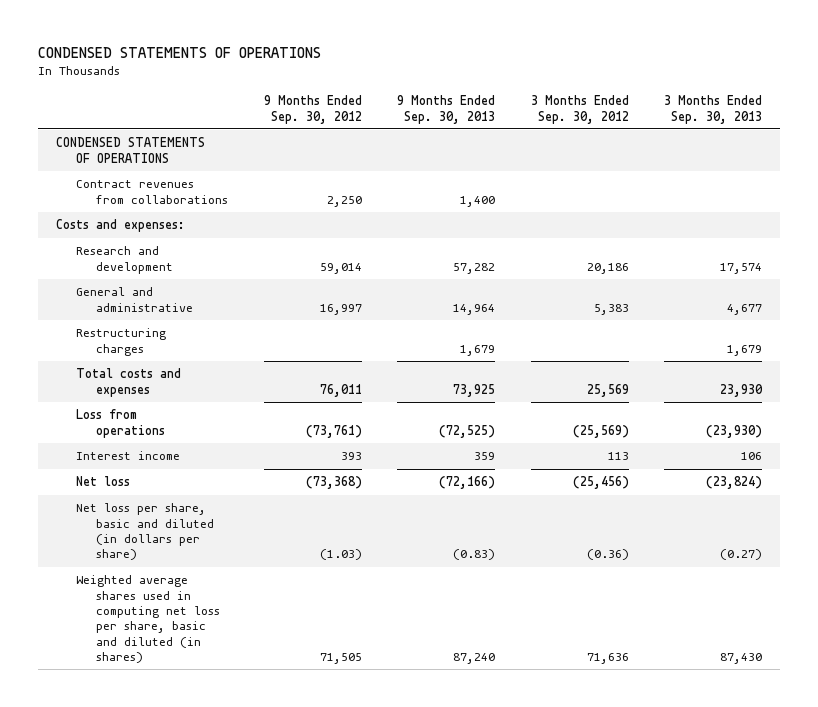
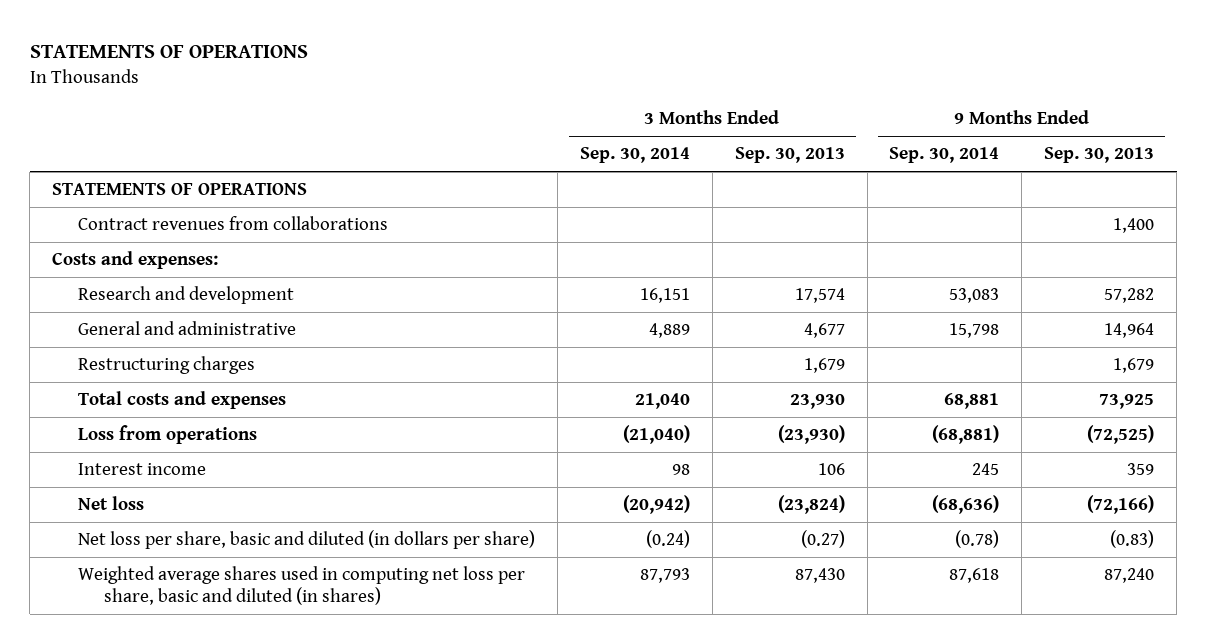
[38,47,322,59] CONDENSED STATEMENTS OF OPERATIONS -> [29,45,308,59] STATEMENTS OF OPERATIONS
[263,95,362,124] 9 Months Ended Sep. 30, 2012 -> none
[530,95,629,124] 3 Months Ended Sep. 30, 2012 -> none
none -> [579,147,690,164] Sep. 30, 2014
none -> [889,147,1000,164] Sep. 30, 2014
[56,137,206,163] CONDENSED STATEMENTS OF OPERATIONS -> [52,183,308,196] STATEMENTS OF OPERATIONS

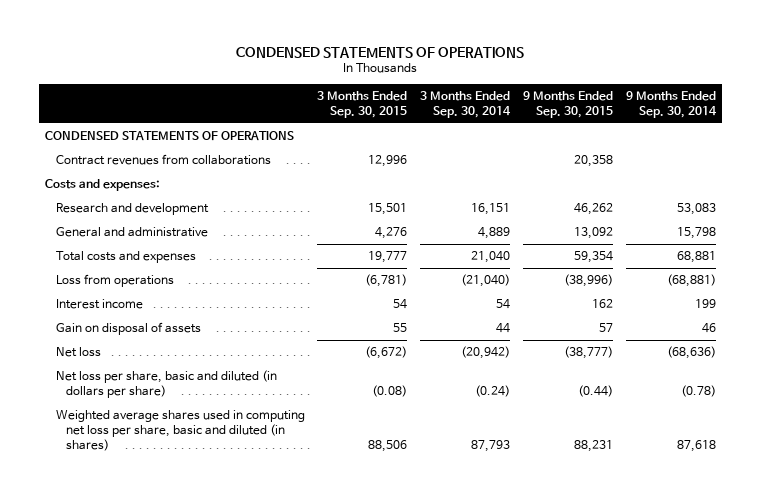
[29,45,308,59] STATEMENTS OF OPERATIONS -> [236,46,525,58] CONDENSED STATEMENTS OF OPERATIONS
[734,147,845,164] Sep. 30, 2013 -> none
[1044,147,1155,164] Sep. 30, 2013 -> none
none -> [317,90,408,118] 3 Months Ended Sep. 30, 2015
none -> [522,90,613,118] 9 Months Ended Sep. 30, 2015
[52,183,308,196] STATEMENTS OF OPERATIONS -> [45,131,295,142] CONDENSED STATEMENTS OF OPERATIONS
[78,356,256,375] Restructuring charges -> none
[671,464,690,476] 98 -> [496,299,511,310] 54
[972,463,1000,476] 245 -> [694,299,716,309] 199
none -> [55,322,201,336] Gain on disposal of assets

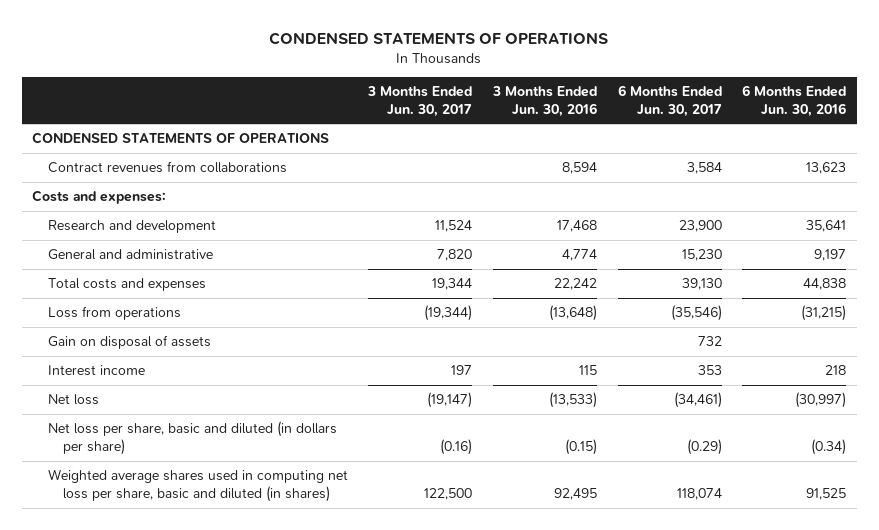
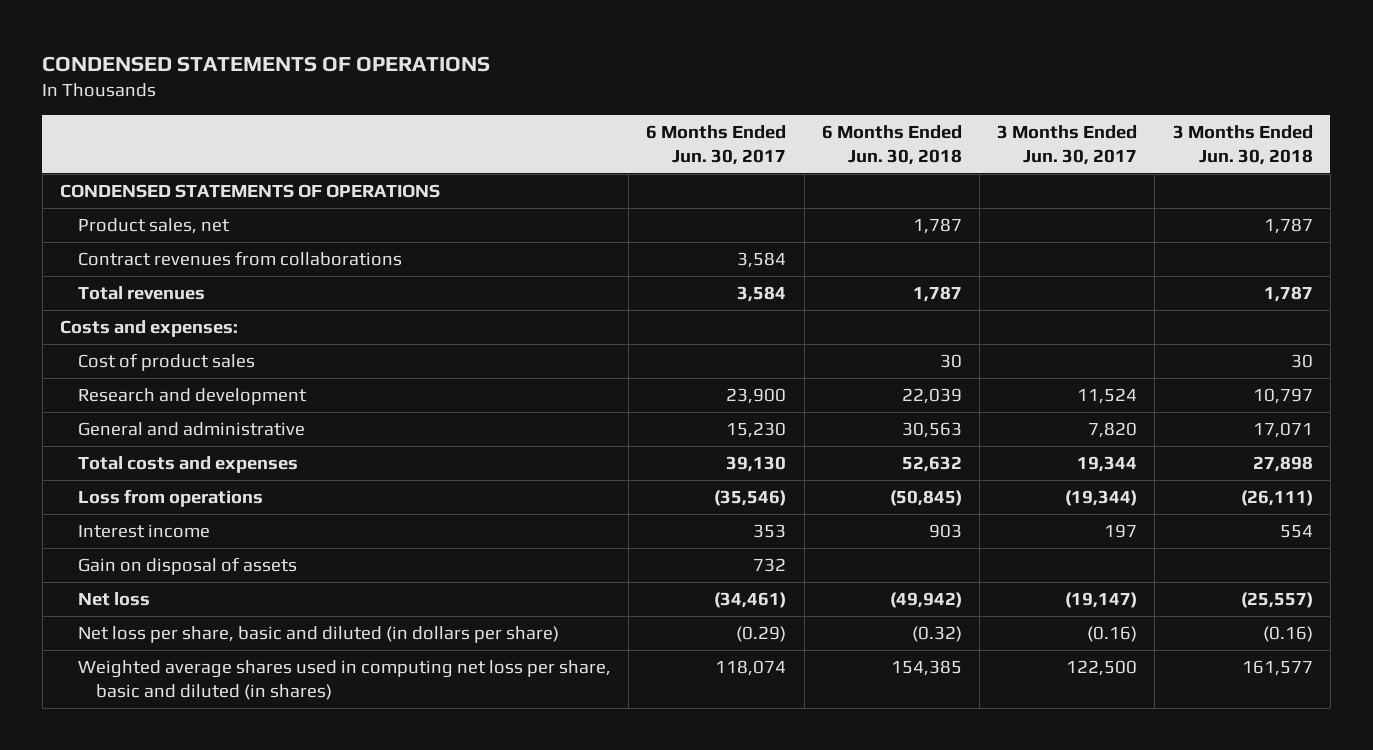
[491,85,597,117] 3 Months Ended Jun. 30, 2016 -> none
[742,84,847,117] 6 Months Ended Jun. 30, 2016 -> none
none -> [821,124,962,165] 6 Months Ended Jun. 30, 2018
none -> [1172,124,1313,165] 3 Months Ended Jun. 30, 2018
none -> [77,218,230,235] Product sales, net
none -> [77,286,205,301] Total revenues
none -> [77,353,255,372] Cost of product sales
[47,335,211,350] Gain on disposal of assets -> [77,557,297,576] Gain on disposal of assets

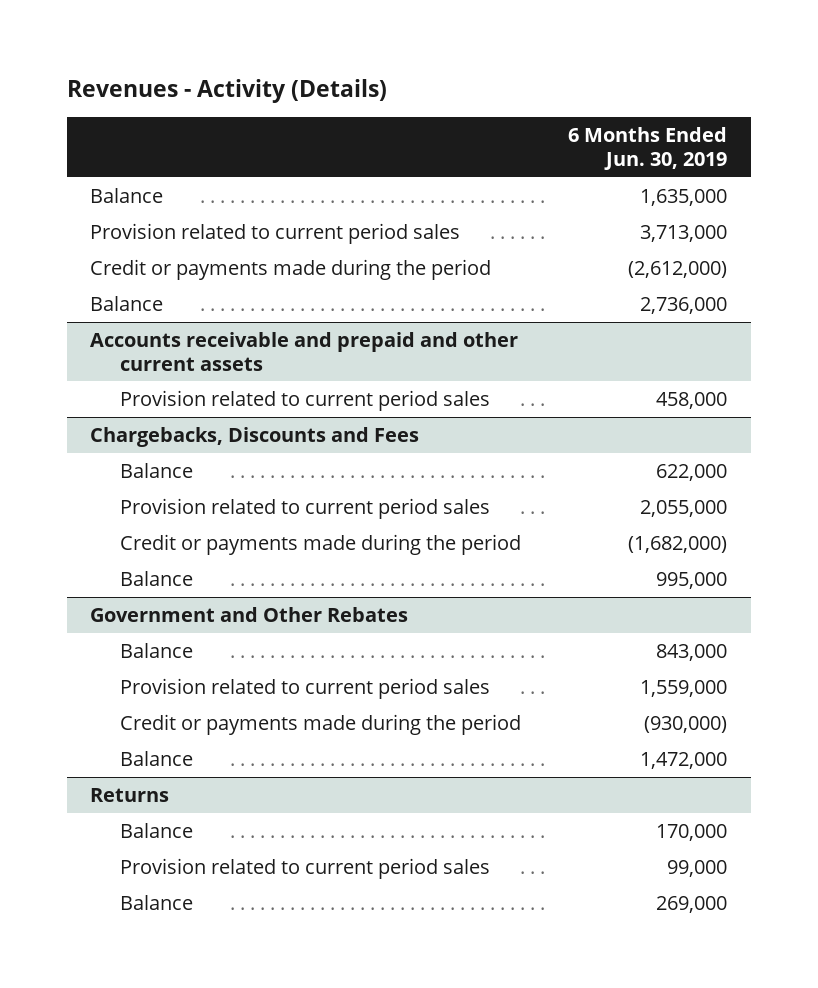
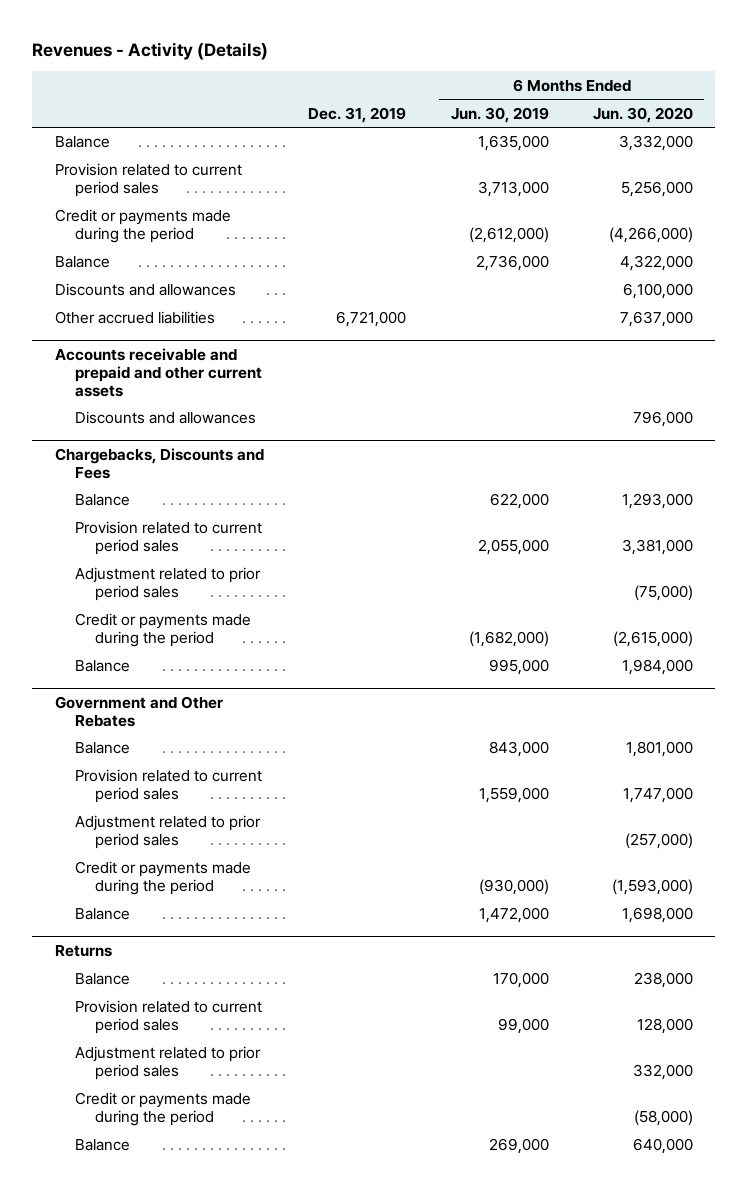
none -> [308,106,407,123] Dec. 31, 2019
none -> [593,106,694,123] Jun. 30, 2020
none -> [54,283,236,297] Discounts and allowances
none -> [54,311,215,325] Other accrued liabilities
[120,389,491,411] Provision related to current period sales -> none
none -> [74,411,256,425] Discounts and allowances
none -> [74,567,261,602] Adjustment related to prior period sales
none -> [74,815,261,850] Adjustment related to prior period sales
none -> [74,1046,261,1081] Adjustment related to prior period sales
none -> [74,1092,251,1127] Credit or payments made during the period

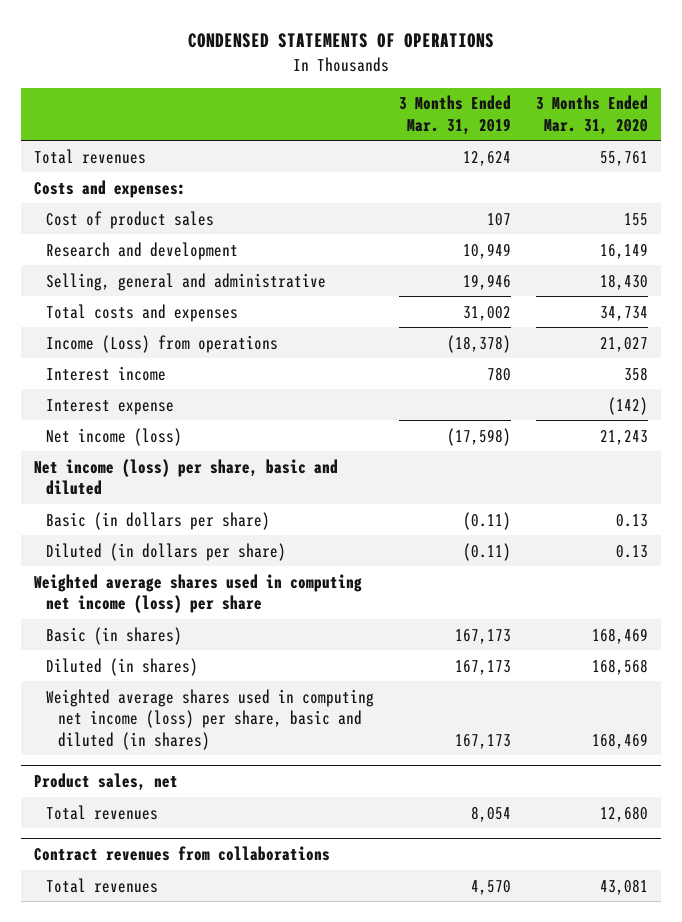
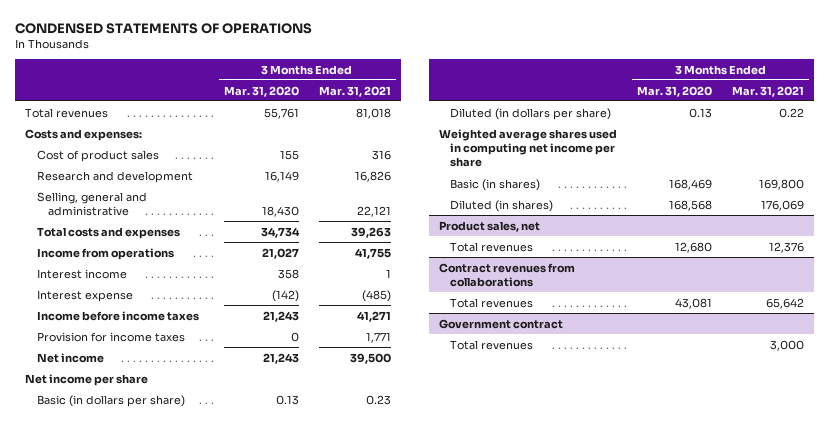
[399,95,512,135] 3 Months Ended Mar. 31, 2019 -> none
none -> [318,85,391,97] Mar. 31, 2021
[45,334,278,353] Income (Loss) from operations -> [36,247,174,260] Income from operations
none -> [36,310,199,321] Income before income taxes
none -> [36,331,185,342] Provision for income taxes
[45,427,182,446] Net income (loss) -> [36,352,104,363] Net income
[33,458,338,496] Net income (loss) per share, basic and diluted -> [25,373,149,386] Net income per share
[33,573,362,614] Weighted average shares used in computing net income (loss) per share -> [438,128,617,168] Weighted average shares used in computing net income per share
[45,688,374,750] Weighted average shares used in computing net income (loss) per share, basic and diluted (in shares) -> none
none -> [438,318,563,329] Government contract
none -> [450,339,534,350] Total revenues

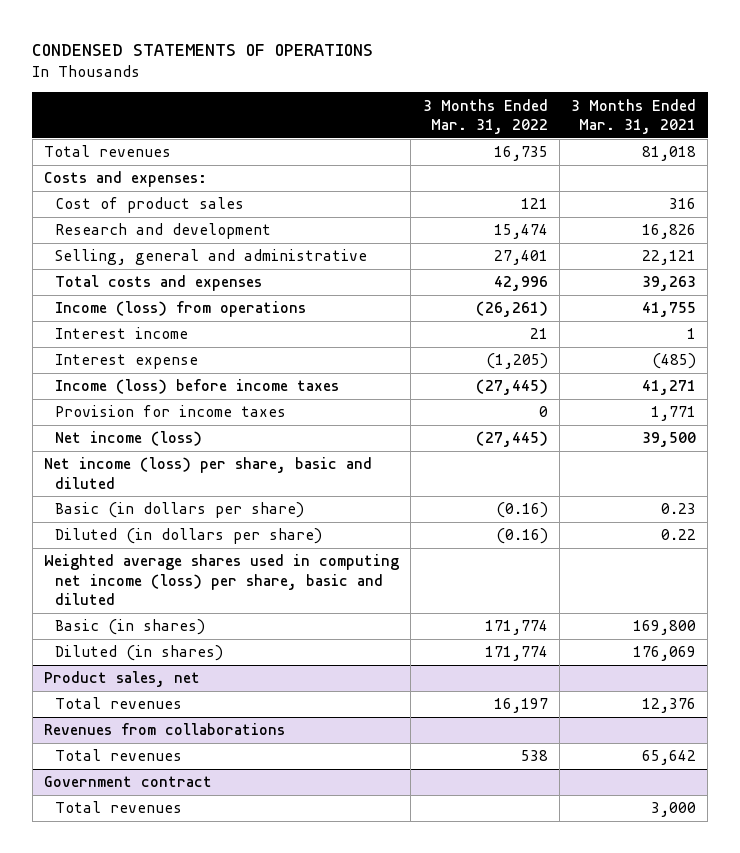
[223,85,299,97] Mar. 31, 2020 -> none
none -> [422,98,548,134] 3 Months Ended Mar. 31, 2022
[36,247,174,260] Income from operations -> [55,301,307,318] Income (loss) from operations
[36,310,199,321] Income before income taxes -> [55,379,340,395] Income (loss) before income taxes
[36,352,104,363] Net income -> [55,431,203,447] Net income (loss)
[25,373,149,386] Net income per share -> [44,457,373,489] Net income (loss) per share, basic and diluted
[438,128,617,168] Weighted average shares used in computing net income per share -> [44,554,400,605] Weighted average shares used in computing net income (loss) per share, basic and diluted
[438,262,575,287] Contract revenues from collaborations -> [44,723,286,736] Revenues from collaborations

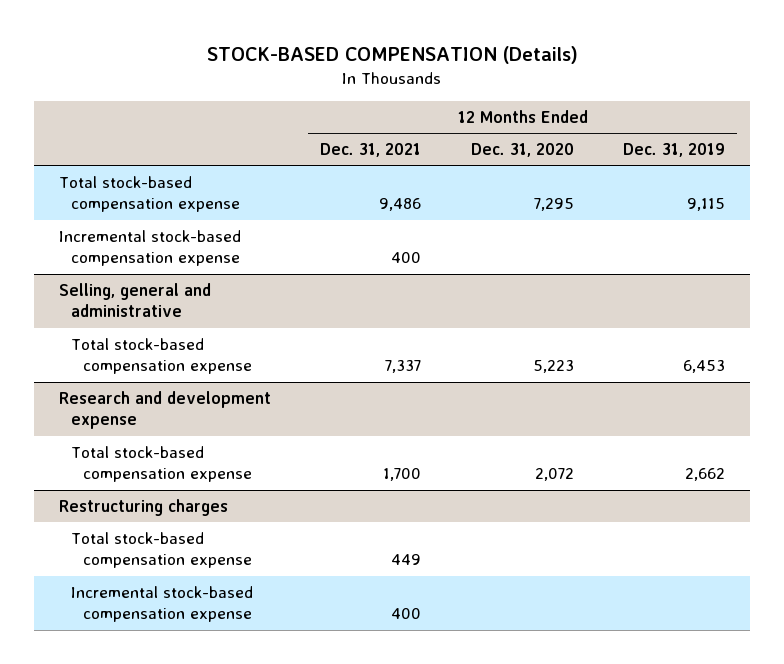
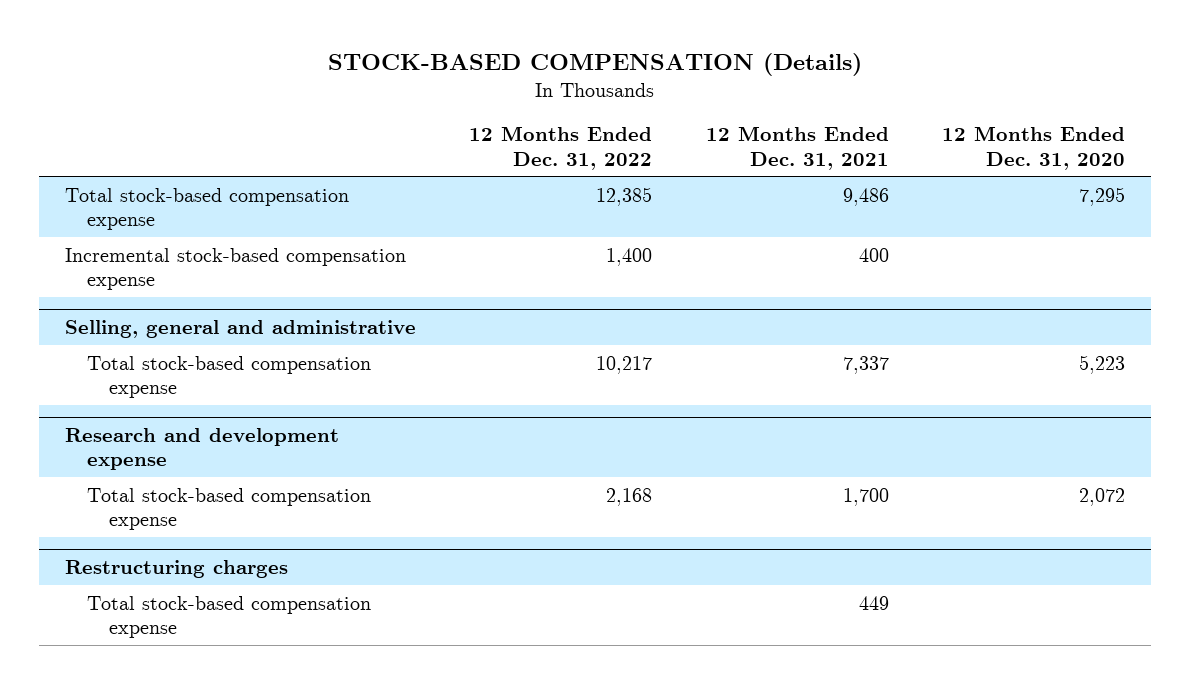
[623,143,726,158] Dec. 31, 2019 -> none
none -> [469,126,653,170] 12 Months Ended Dec. 31, 2022
[70,585,253,623] Incremental stock-based compensation expense -> none

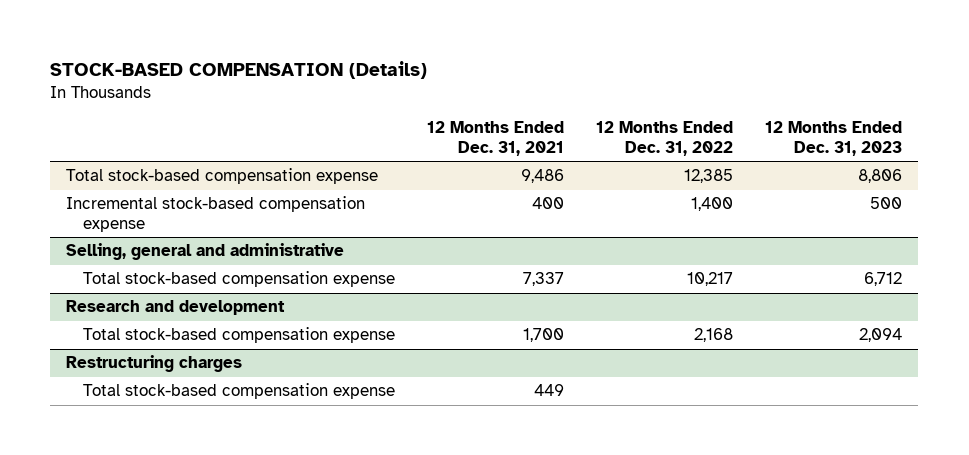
[941,126,1125,170] 12 Months Ended Dec. 31, 2020 -> none
none -> [765,121,903,157] 12 Months Ended Dec. 31, 2023
[65,427,340,471] Research and development expense -> [66,300,286,316] Research and development

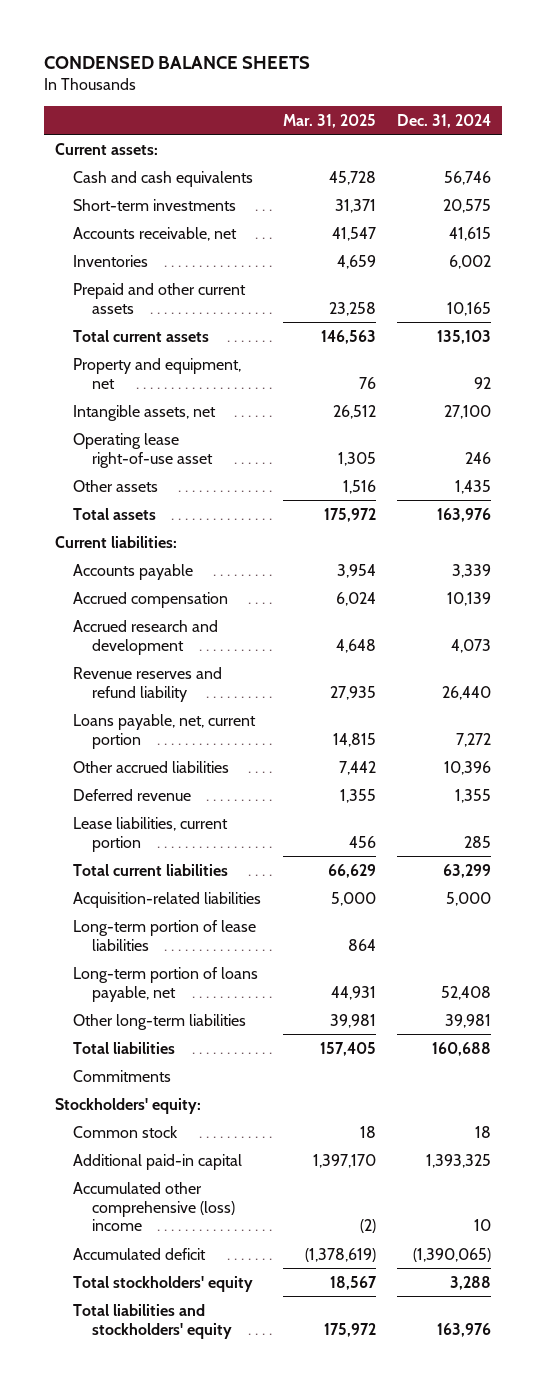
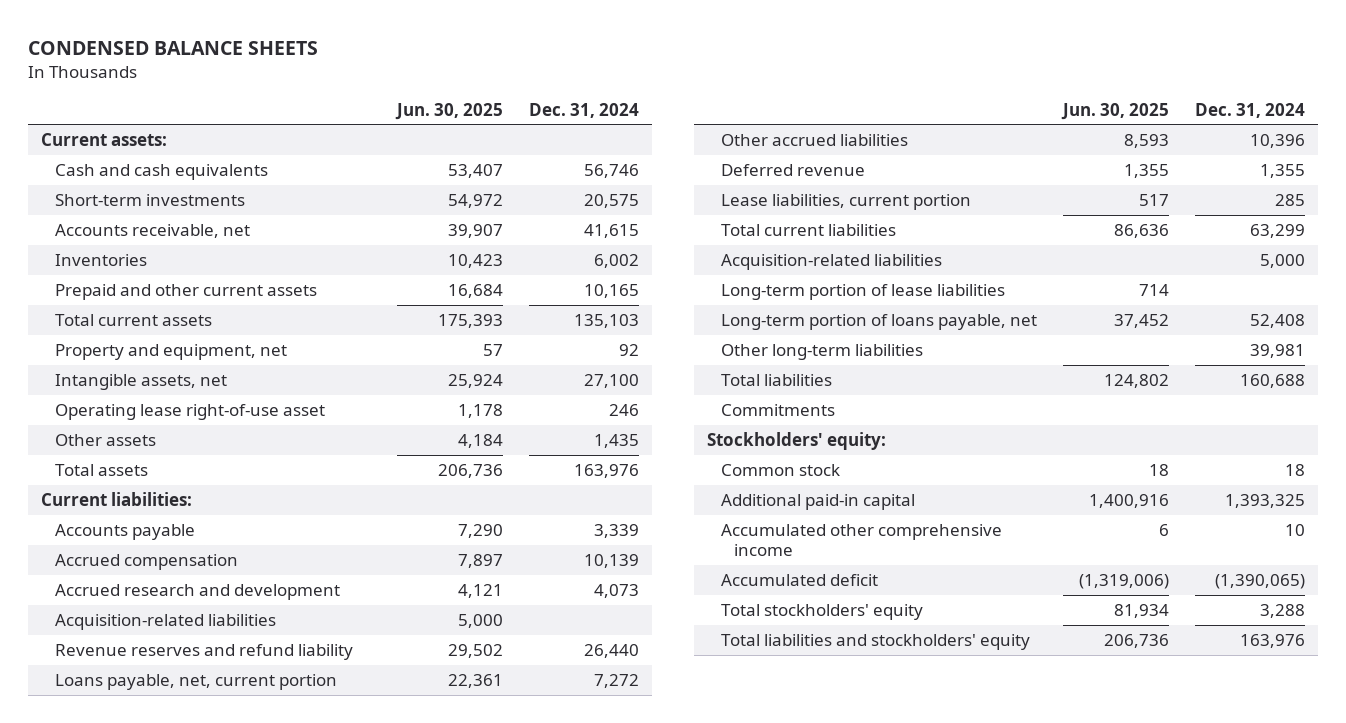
[282,113,376,128] Mar. 31, 2025 -> none
none -> [394,102,503,120] Jun. 30, 2025
none -> [54,613,276,630] Acquisition-related liabilities
[73,1181,236,1232] Accumulated other comprehensive (loss) income -> [720,523,1002,557] Accumulated other comprehensive income

